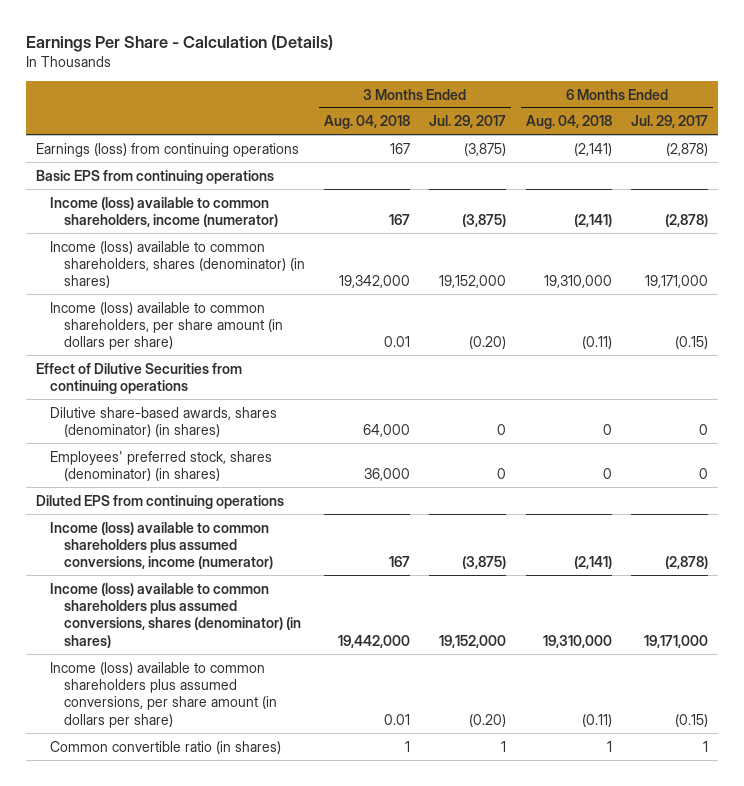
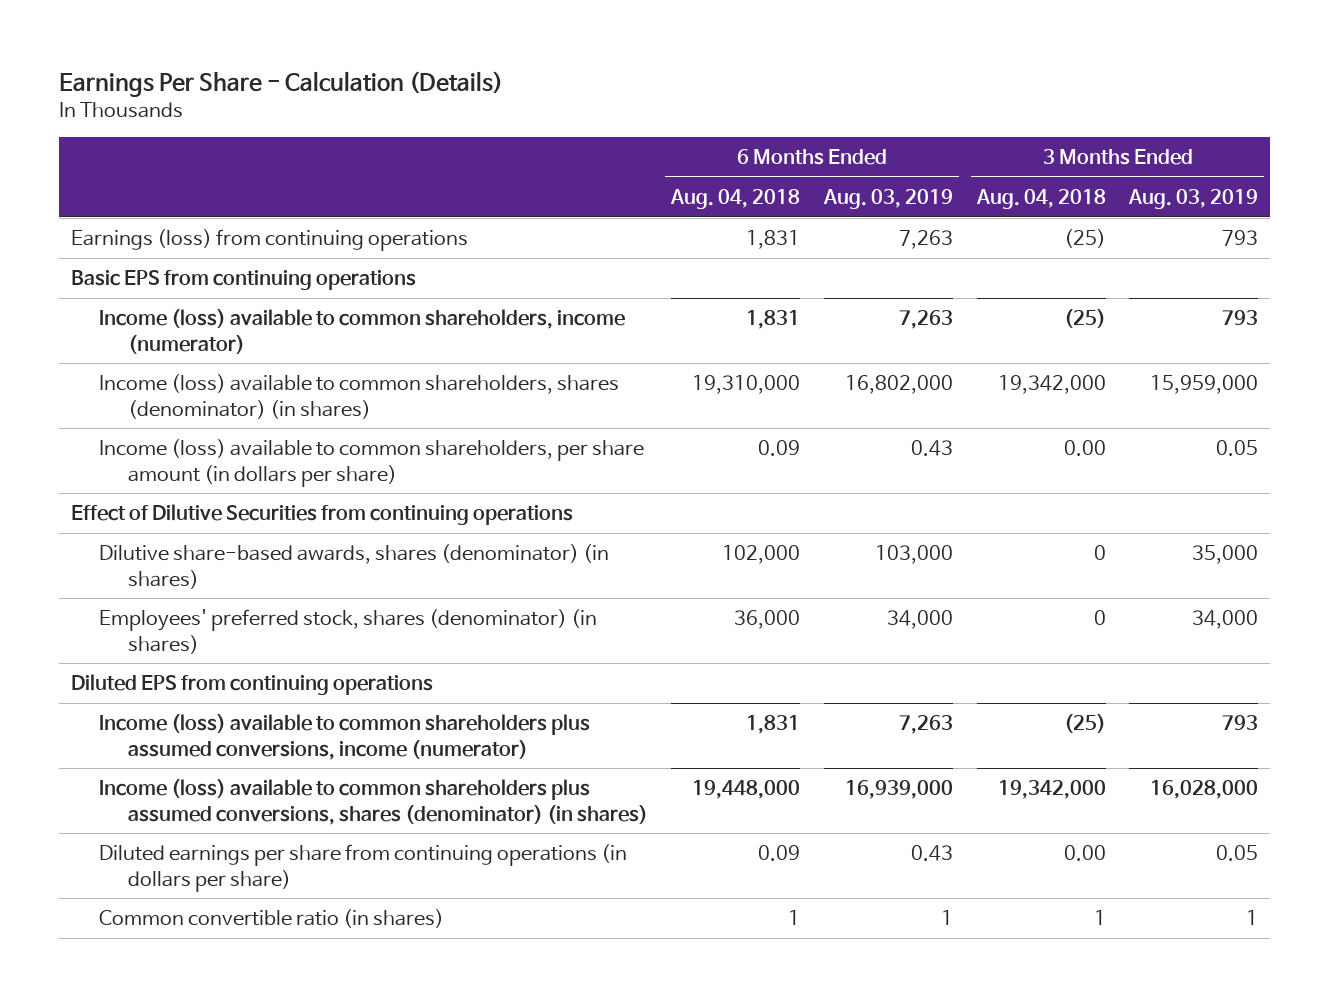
[429,115,507,129] Jul. 29, 2017 -> none
[631,115,709,129] Jul. 29, 2017 -> none
none -> [823,189,954,210] Aug. 03, 2019
none -> [1128,189,1259,210] Aug. 03, 2019
[390,142,411,154] 167 -> [1063,229,1106,249] (25)
[573,142,612,156] (2,141) -> [746,230,801,250] 1,831
[389,213,411,225] 167 -> [1063,309,1106,329] (25)
[573,213,612,227] (2,141) -> [746,310,801,330] 1,831
[384,336,411,348] 0.01 -> [1063,440,1106,457] 0.00
[581,336,612,350] (0.11) -> [758,440,801,457] 0.09
[363,423,411,437] 64,000 -> [1093,545,1106,561] 0
[602,423,612,435] 0 -> [722,545,801,565] 102,000
[364,467,411,481] 36,000 -> [1093,610,1106,626] 0
[602,467,612,479] 0 -> [734,610,801,630] 36,000
[389,556,411,568] 167 -> [1063,714,1106,734] (25)
[573,556,612,570] (2,141) -> [746,715,801,735] 1,831
[338,634,411,648] 19,442,000 -> [997,780,1106,800] 19,342,000
[542,634,612,648] 19,310,000 -> [692,780,801,800] 19,448,000
[49,661,277,728] Income (loss) available to common shareholders plus assumed conversions, per share amount (in dollars per share) -> [99,844,628,892] Diluted earnings per share from continuing operations (in dollars per share)
[384,713,411,725] 0.01 -> [1063,845,1106,862] 0.00
[581,713,612,727] (0.11) -> [758,845,801,862] 0.09

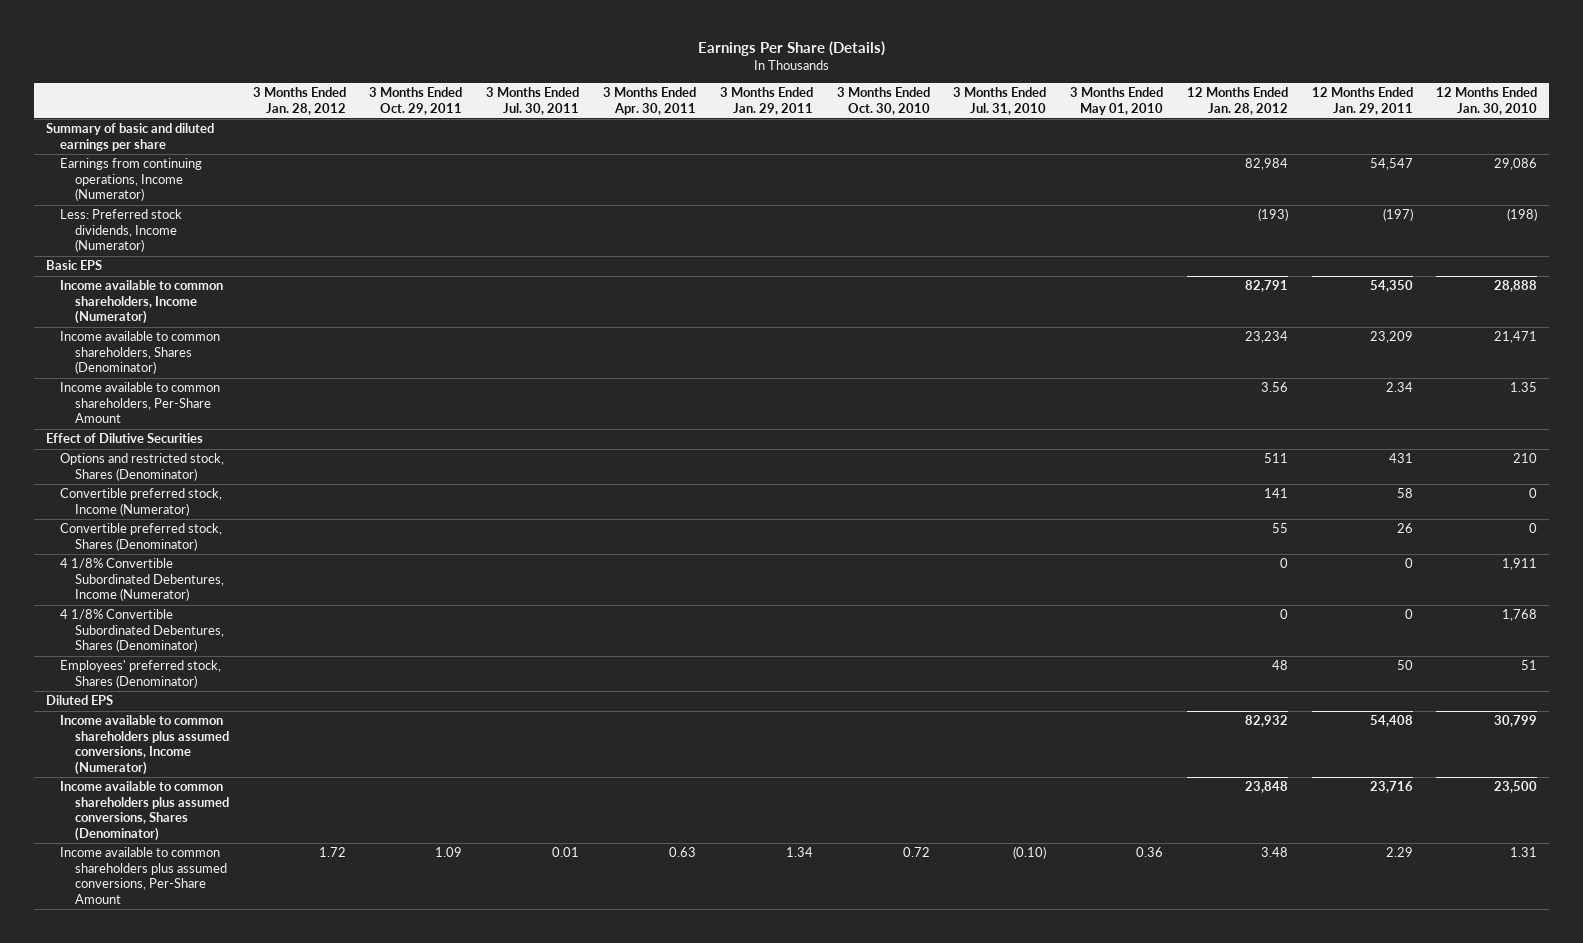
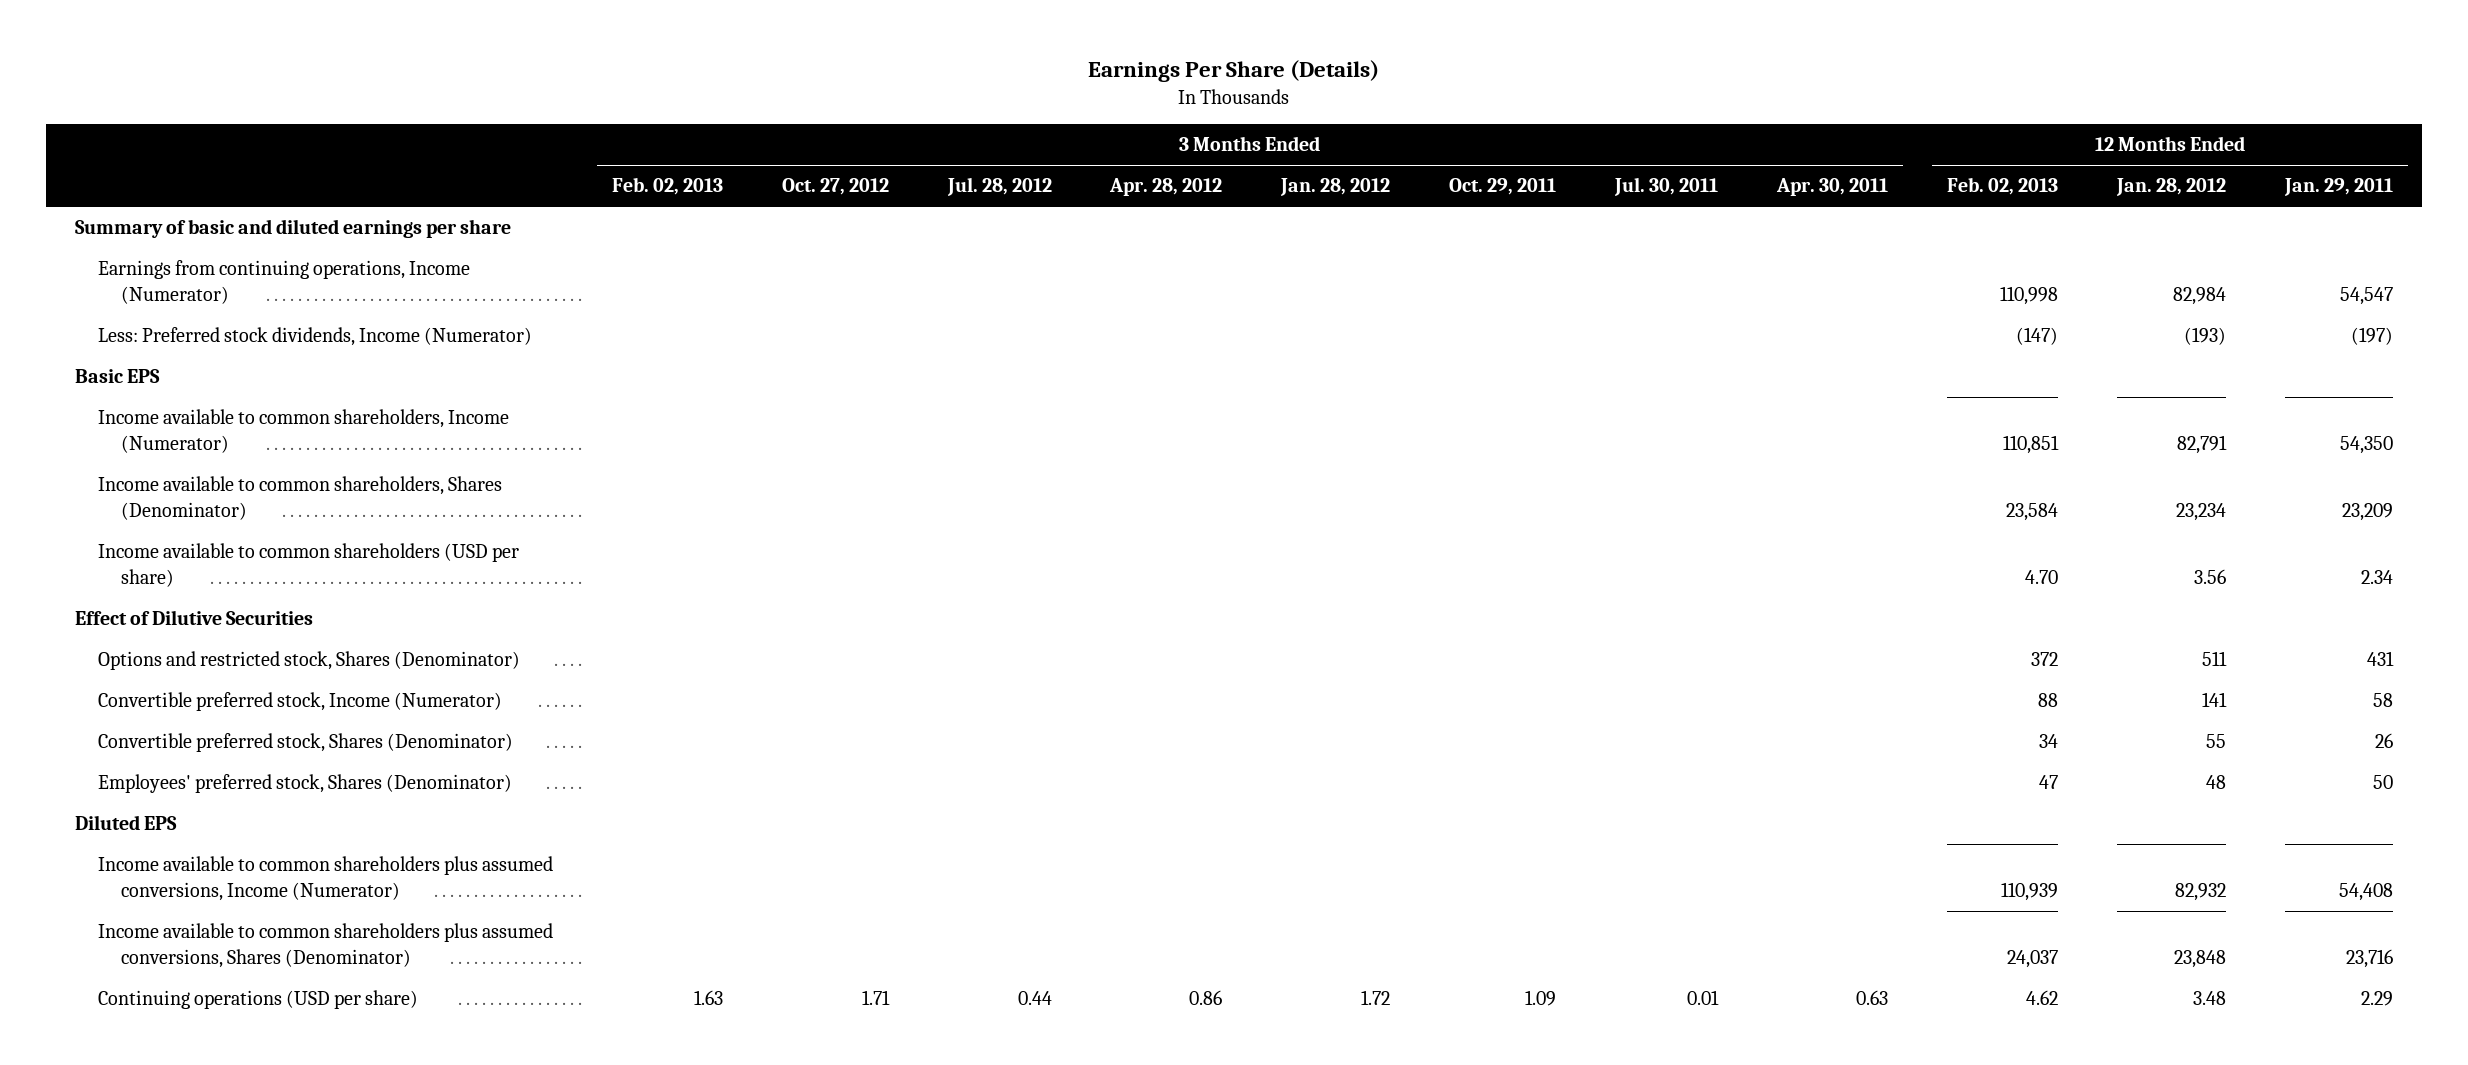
[719,87,813,115] 3 Months Ended Jan. 29, 2011 -> none
[836,87,930,115] 3 Months Ended Oct. 30, 2010 -> none
[953,87,1047,115] 3 Months Ended Jul. 31, 2010 -> none
[1070,87,1164,115] 3 Months Ended May 01, 2010 -> none
[1436,87,1538,115] 12 Months Ended Jan. 30, 2010 -> none
none -> [611,177,723,196] Feb. 02, 2013
none -> [781,178,889,196] Oct. 27, 2012
none -> [946,177,1052,197] Jul. 28, 2012
none -> [1109,178,1223,197] Apr. 28, 2012
none -> [1947,177,2059,196] Feb. 02, 2013
[60,382,221,424] Income available to common shareholders, Per-Share Amount -> [97,543,519,588] Income available to common shareholders (USD per share)
[60,558,224,602] 4 1/8% Convertible Subordinated Debentures, Income (Numerator) -> none
[60,609,224,653] 4 1/8% Convertible Subordinated Debentures, Shares (Denominator) -> none
[60,847,227,905] Income available to common shareholders plus assumed conversions, Per-Share Amount -> [97,990,418,1010] Continuing operations (USD per share)

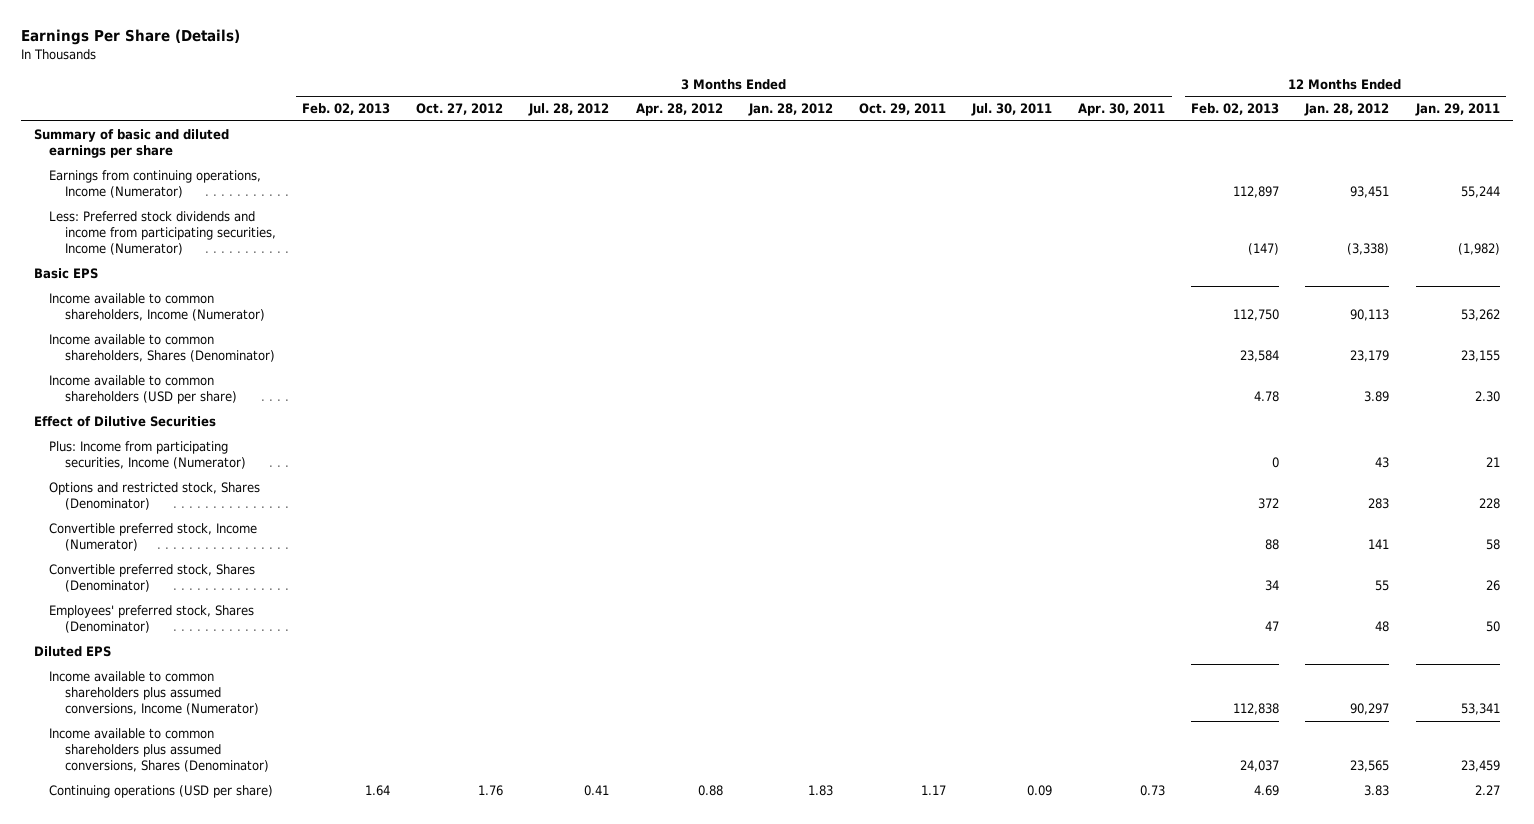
[2000,286,2059,306] 110,998 -> [1233,186,1280,199] 112,897
[2172,287,2226,306] 82,984 -> [1350,186,1390,199] 93,451
[2339,287,2393,306] 54,547 -> [1460,186,1500,199] 55,244
[97,327,532,347] Less: Preferred stock dividends, Income (Numerator) -> [49,211,276,256] Less: Preferred stock dividends and income from participating securities, Income (Numerator)
[2183,327,2226,346] (193) -> [1347,243,1390,256] (3,338)
[2350,327,2393,346] (197) -> [1457,243,1500,256] (1,982)
[2003,435,2060,455] 110,851 -> [1233,309,1280,322] 112,750
[2176,435,2227,455] 82,791 -> [1350,309,1390,322] 90,113
[2339,436,2393,455] 54,350 -> [1460,309,1500,322] 53,262
[2175,503,2226,522] 23,234 -> [1350,350,1390,363] 23,179
[2341,503,2393,522] 23,209 -> [1460,350,1500,363] 23,155
[2025,570,2059,585] 4.70 -> [1254,391,1280,403] 4.78
[2193,569,2226,585] 3.56 -> [1364,391,1390,403] 3.89
[2360,570,2393,585] 2.34 -> [1474,391,1500,403] 2.30
none -> [49,441,246,470] Plus: Income from participating securities, Income (Numerator)
[2201,651,2227,667] 511 -> [1368,498,1390,510] 283
[2366,651,2394,667] 431 -> [1478,498,1500,510] 228
[2001,882,2059,902] 110,939 -> [1233,703,1280,716] 112,838
[2174,883,2226,902] 82,932 -> [1350,703,1390,716] 90,297
[2338,883,2393,902] 54,408 -> [1460,703,1500,716] 53,341
[2173,950,2226,969] 23,848 -> [1350,760,1390,773] 23,565
[2345,949,2393,969] 23,716 -> [1460,760,1500,773] 23,459
[693,990,723,1006] 1.63 -> [365,785,391,797] 1.64
[861,990,890,1006] 1.71 -> [478,785,504,797] 1.76
[1017,991,1052,1006] 0.44 -> [584,785,610,797] 0.41
[1189,990,1223,1006] 0.86 -> [697,785,723,797] 0.88
[1361,990,1391,1006] 1.72 -> [807,785,833,797] 1.83
[1525,990,1557,1007] 1.09 -> [920,785,946,796] 1.17
[1687,990,1720,1006] 0.01 -> [1026,785,1052,797] 0.09
[1856,990,1889,1006] 0.63 -> [1140,785,1166,797] 0.73
[2026,990,2059,1006] 4.62 -> [1254,785,1280,797] 4.69
[2192,991,2226,1006] 3.48 -> [1364,785,1390,797] 3.83
[2360,991,2393,1007] 2.29 -> [1474,785,1500,796] 2.27

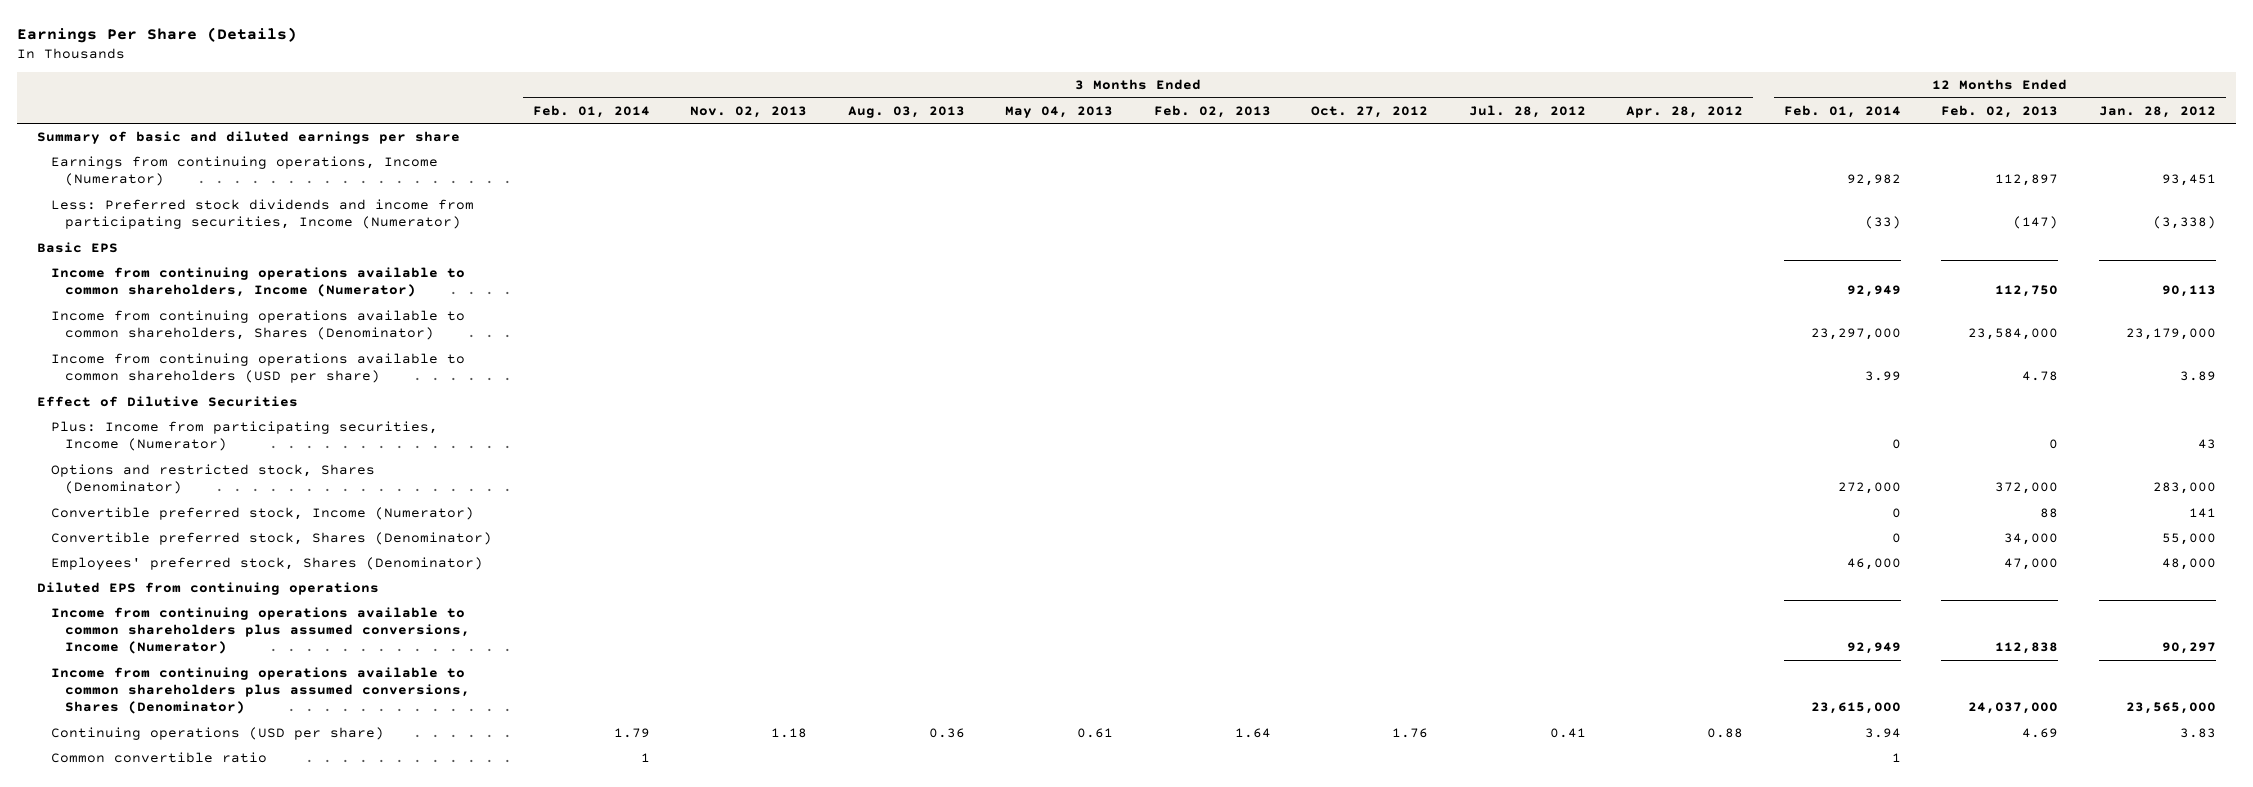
[747,103,833,117] Jan. 28, 2012 -> none
[858,103,946,116] Oct. 29, 2011 -> none
[970,103,1052,117] Jul. 30, 2011 -> none
[1078,103,1166,117] Apr. 30, 2011 -> none
[1414,103,1500,117] Jan. 29, 2011 -> none
none -> [532,104,650,118] Feb. 01, 2014
none -> [690,105,808,118] Nov. 02, 2013
none -> [847,105,965,118] Aug. 03, 2013
none -> [1005,105,1114,118] May 04, 2013
none -> [1783,104,1901,118] Feb. 01, 2014
[49,293,265,322] Income available to common shareholders, Income (Numerator) -> [51,266,466,298] Income from continuing operations available to common shareholders, Income (Numerator)
[49,334,275,363] Income available to common shareholders, Shares (Denominator) -> [51,309,466,341] Income from continuing operations available to common shareholders, Shares (Denominator)
[1240,350,1280,363] 23,584 -> [1968,328,2059,341] 23,584,000
[1350,350,1390,363] 23,179 -> [2125,328,2216,341] 23,179,000
[49,375,237,405] Income available to common shareholders (USD per share) -> [51,352,466,384] Income from continuing operations available to common shareholders (USD per share)
[1258,498,1280,510] 372 -> [1995,482,2059,495] 372,000
[1368,498,1390,510] 283 -> [2152,482,2216,495] 283,000
[1265,580,1280,592] 34 -> [2004,532,2059,545] 34,000
[1375,580,1390,592] 55 -> [2161,532,2216,545] 55,000
[1265,621,1280,632] 47 -> [2004,557,2059,570] 47,000
[1375,621,1390,633] 48 -> [2161,557,2216,570] 48,000
[34,646,112,658] Diluted EPS -> [36,581,379,595] Diluted EPS from continuing operations
[49,671,259,716] Income available to common shareholders plus assumed conversions, Income (Numerator) -> [51,606,471,655] Income from continuing operations available to common shareholders plus assumed conversions, Income (Numerator)
[49,728,269,773] Income available to common shareholders plus assumed conversions, Shares (Denominator) -> [51,666,471,715] Income from continuing operations available to common shareholders plus assumed conversions, Shares (Denominator)
[1240,760,1280,773] 24,037 -> [1968,702,2059,715] 24,037,000
[1350,760,1390,773] 23,565 -> [2125,702,2216,715] 23,565,000
none -> [51,751,268,763] Common convertible ratio

